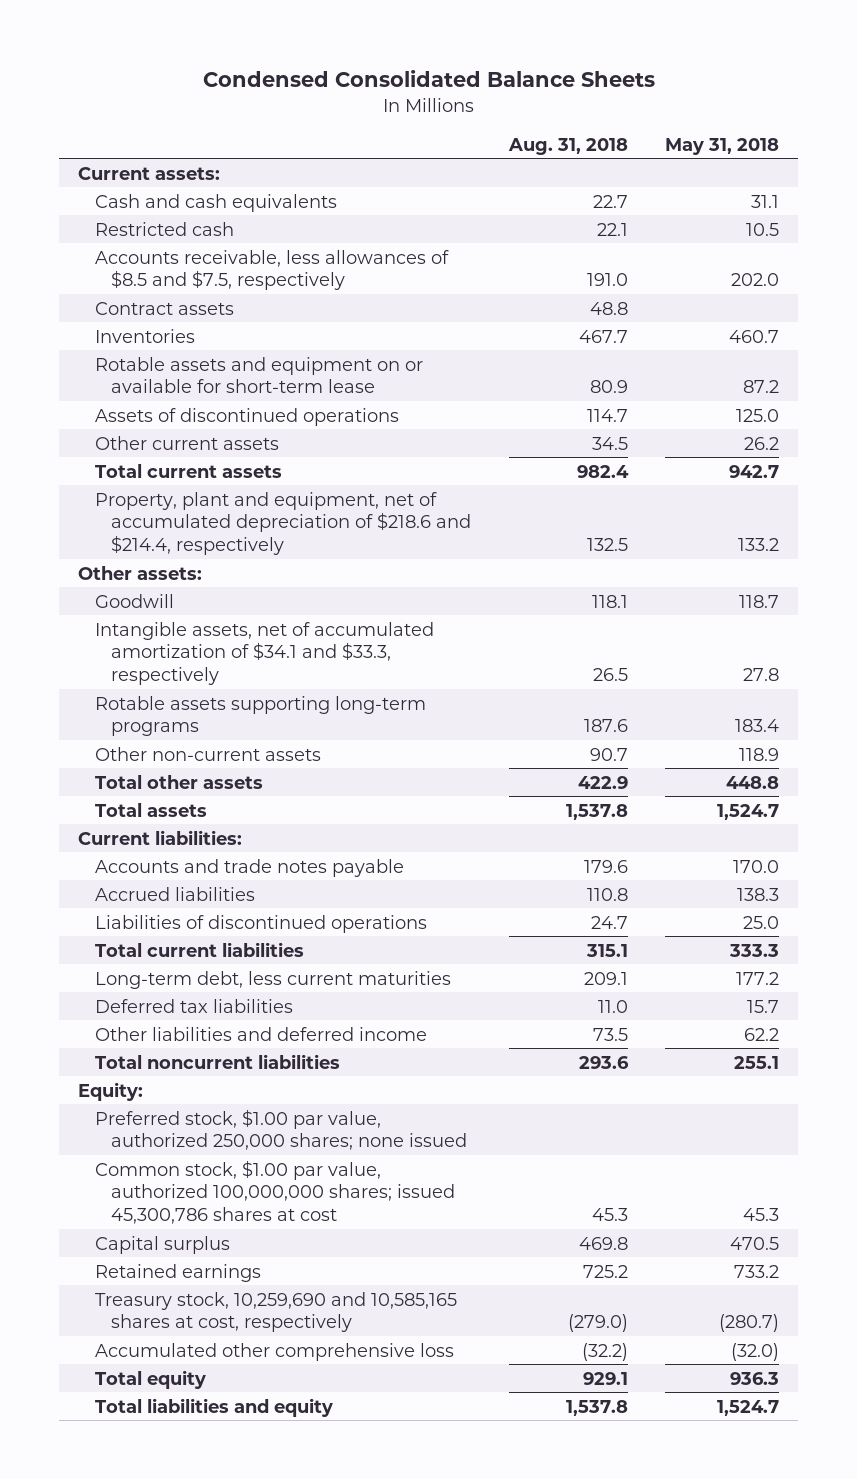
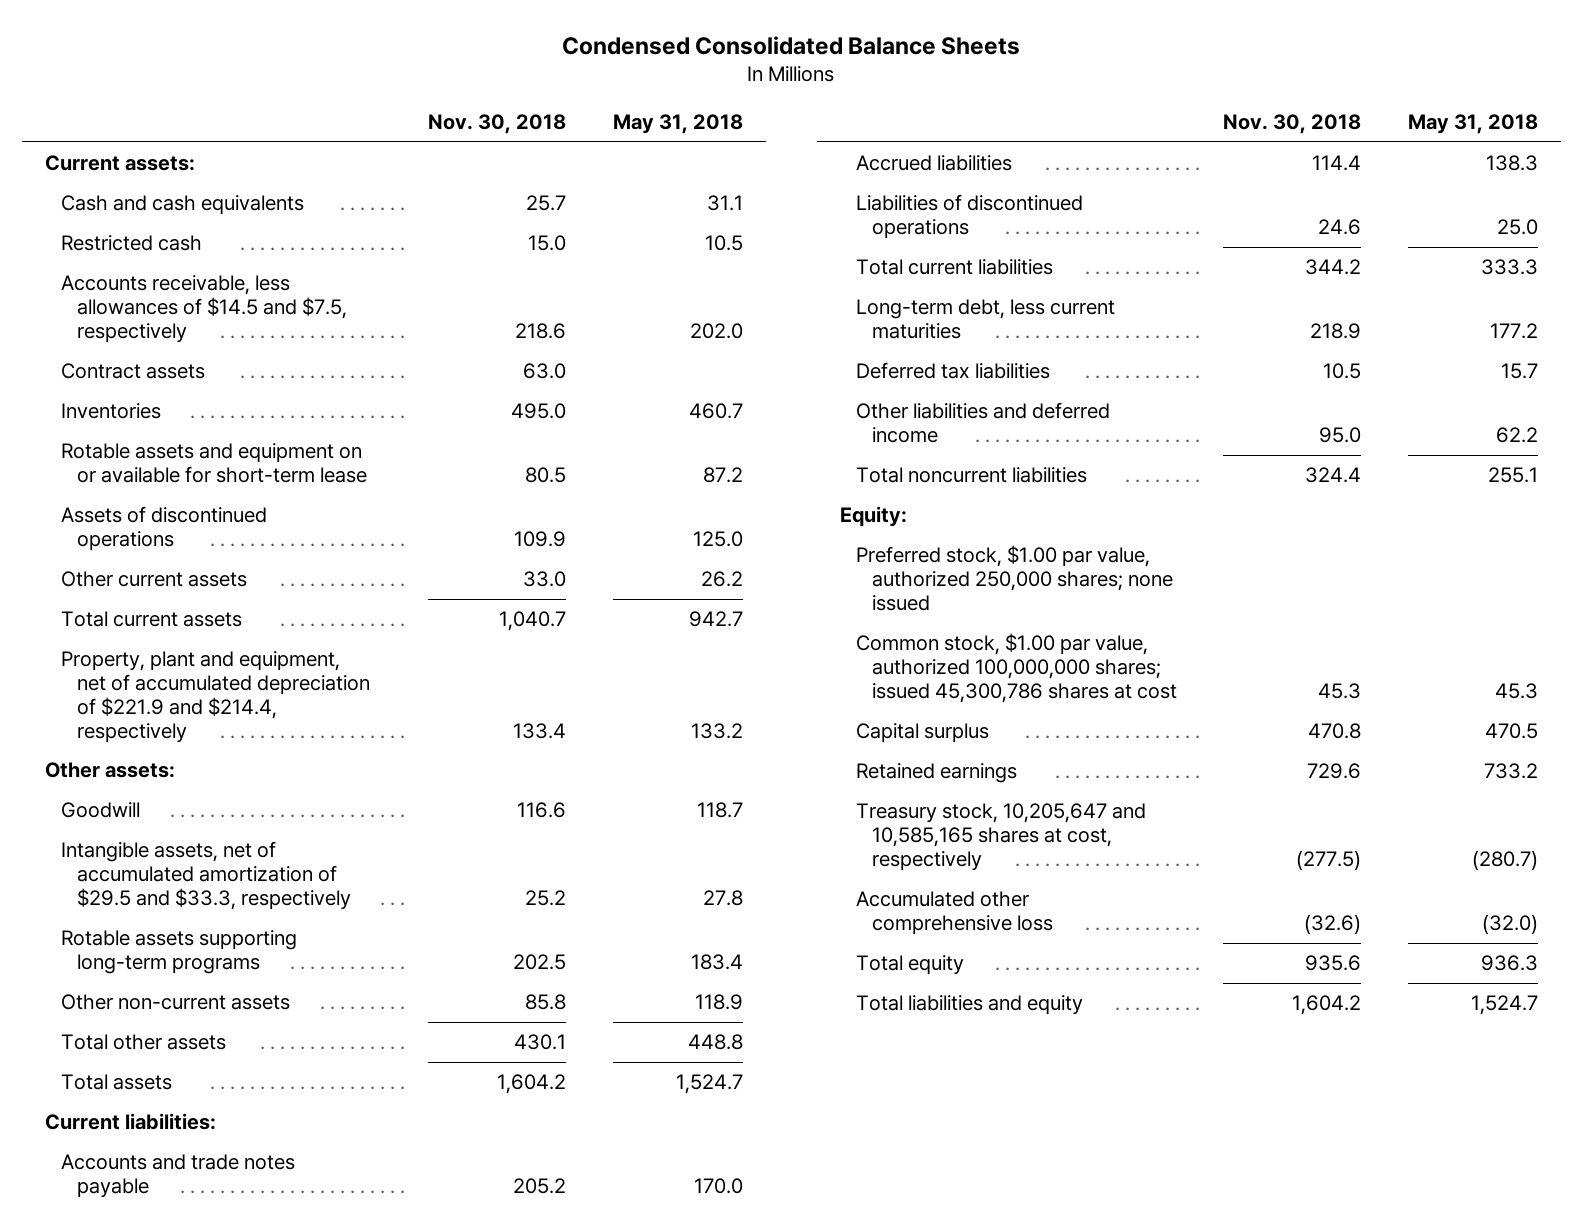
[507,137,628,155] Aug. 31, 2018 -> none
none -> [428,114,567,135] Nov. 30, 2018
[94,249,449,291] Accounts receivable, less allowances of $8.5 and $7.5, respectively -> [60,275,347,343] Accounts receivable, less allowances of $14.5 and $7.5, respectively
[94,491,472,555] Property, plant and equipment, net of accumulated depreciation of $218.6 and $214.4, respectively -> [60,651,370,743] Property, plant and equipment, net of accumulated depreciation of $221.9 and $214.4, respectively
[94,621,434,685] Intangible assets, net of accumulated amortization of $34.1 and $33.3, respectively -> [60,841,351,910] Intangible assets, net of accumulated amortization of $29.5 and $33.3, respectively
[94,1291,457,1333] Treasury stock, 10,259,690 and 10,585,165 shares at cost, respectively -> [856,803,1147,871] Treasury stock, 10,205,647 and 10,585,165 shares at cost, respectively

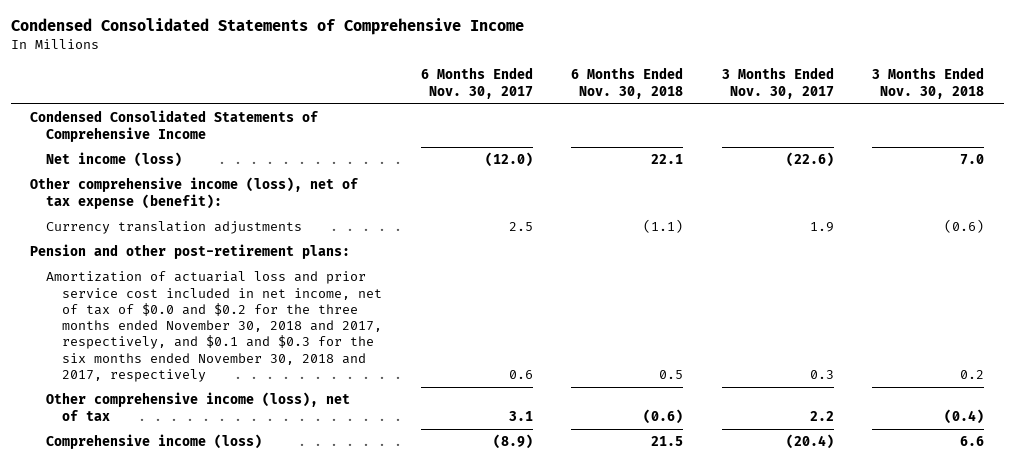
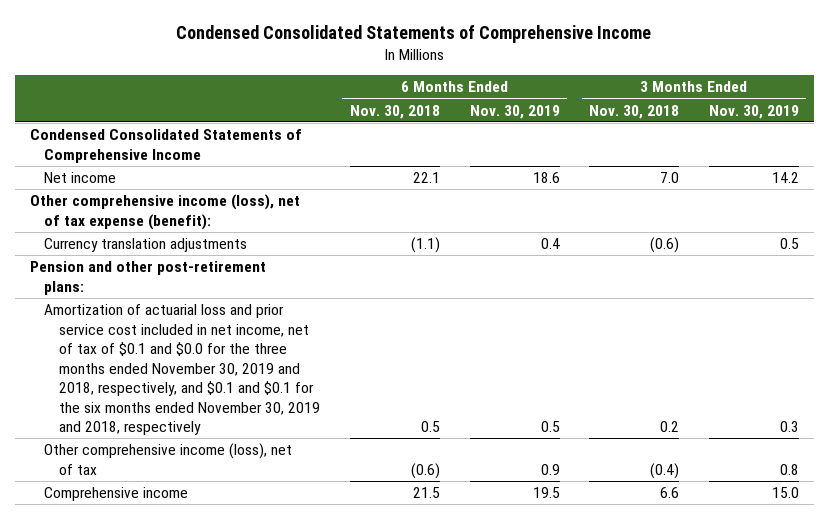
[420,67,533,99] 6 Months Ended Nov. 30, 2017 -> none
[721,67,834,99] 3 Months Ended Nov. 30, 2017 -> none
none -> [469,104,560,119] Nov. 30, 2019
none -> [708,104,799,119] Nov. 30, 2019
[46,152,183,168] Net income (loss) -> [44,172,117,184] Net income
[46,271,383,383] Amortization of actuarial loss and prior service cost included in net income, net of tax of $0.0 and $0.2 for the three months ended November 30, 2018 and 2017, respectively, and $0.1 and $0.3 for the six months ended November 30, 2018 and 2017, respectively -> [44,304,321,436] Amortization of actuarial loss and prior service cost included in net income, net of tax of $0.1 and $0.0 for the three months ended November 30, 2019 and 2018, respectively, and $0.1 and $0.1 for the six months ended November 30, 2019 and 2018, respectively
[46,434,263,450] Comprehensive income (loss) -> [44,487,189,502] Comprehensive income

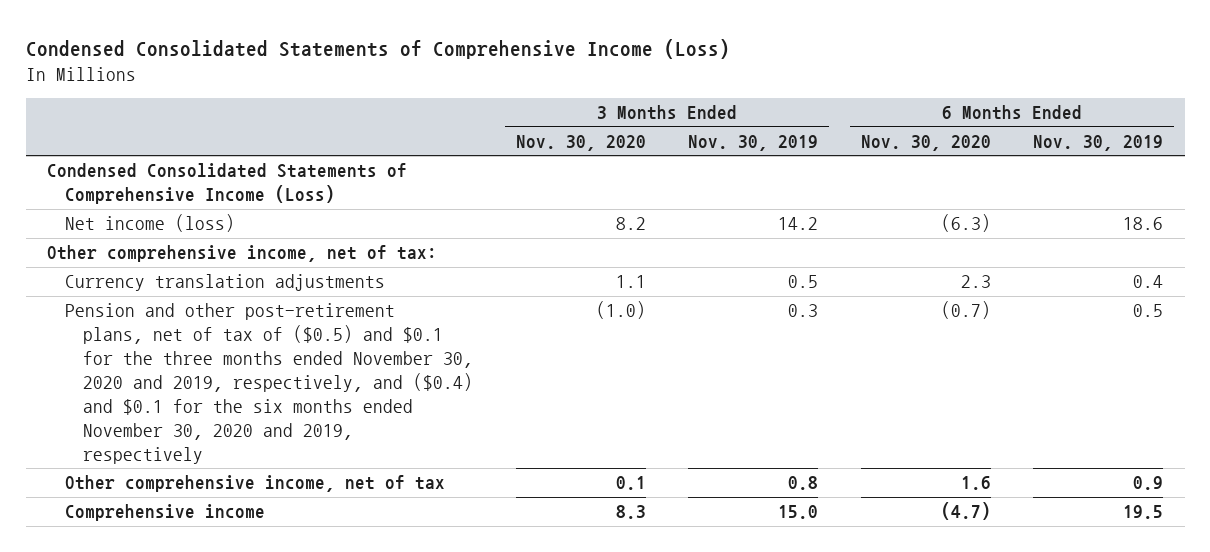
[176,24,652,43] Condensed Consolidated Statements of Comprehensive Income -> [25,38,730,59] Condensed Consolidated Statements of Comprehensive Income (Loss)
[349,104,440,119] Nov. 30, 2018 -> none
[589,104,680,119] Nov. 30, 2018 -> none
none -> [515,135,646,152] Nov. 30, 2020
none -> [860,135,991,152] Nov. 30, 2020
[29,129,302,163] Condensed Consolidated Statements of Comprehensive Income -> [47,163,408,205] Condensed Consolidated Statements of Comprehensive Income (Loss)
[44,172,117,184] Net income -> [65,214,236,233] Net income (loss)
[29,194,300,230] Other comprehensive income (loss), net of tax expense (benefit): -> [47,245,438,263] Other comprehensive income, net of tax:
[29,261,266,295] Pension and other post-retirement plans: -> none
[44,304,321,436] Amortization of actuarial loss and prior service cost included in net income, net of tax of $0.1 and $0.0 for the three months ended November 30, 2019 and 2018, respectively, and $0.1 and $0.1 for the six months ended November 30, 2019 and 2018, respectively -> [65,303,474,464] Pension and other post-retirement plans, net of tax of ($0.5) and $0.1 for the three months ended November 30, 2020 and 2019, respectively, and ($0.4) and $0.1 for the six months ended November 30, 2020 and 2019, respectively
[44,443,293,475] Other comprehensive income (loss), net of tax -> [65,475,446,493] Other comprehensive income, net of tax

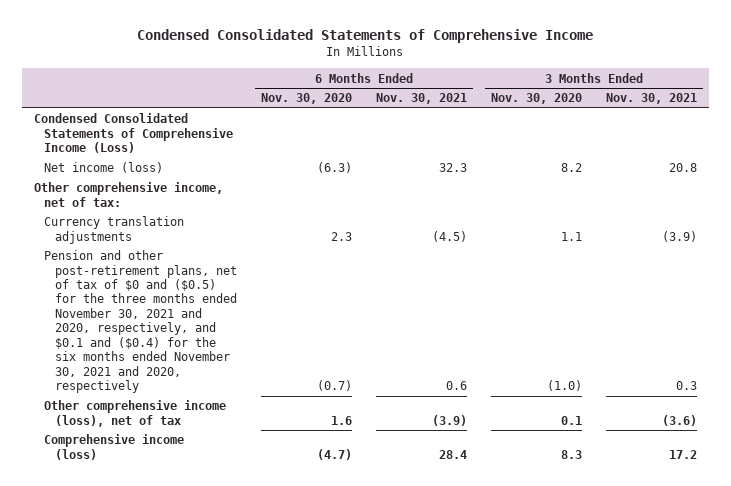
[25,38,730,59] Condensed Consolidated Statements of Comprehensive Income (Loss) -> [137,29,594,44] Condensed Consolidated Statements of Comprehensive Income
[688,135,819,152] Nov. 30, 2019 -> none
[1033,135,1164,152] Nov. 30, 2019 -> none
none -> [375,93,467,105] Nov. 30, 2021
none -> [605,93,697,105] Nov. 30, 2021
[65,303,474,464] Pension and other post-retirement plans, net of tax of ($0.5) and $0.1 for the three months ended November 30, 2020 and 2019, respectively, and ($0.4) and $0.1 for the six months ended November 30, 2020 and 2019, respectively -> [44,250,237,394] Pension and other post-retirement plans, net of tax of $0 and ($0.5) for the three months ended November 30, 2021 and 2020, respectively, and $0.1 and ($0.4) for the six months ended November 30, 2021 and 2020, respectively
[65,475,446,493] Other comprehensive income, net of tax -> [44,400,227,427] Other comprehensive income (loss), net of tax
[65,504,266,522] Comprehensive income -> [44,434,185,460] Comprehensive income (loss)

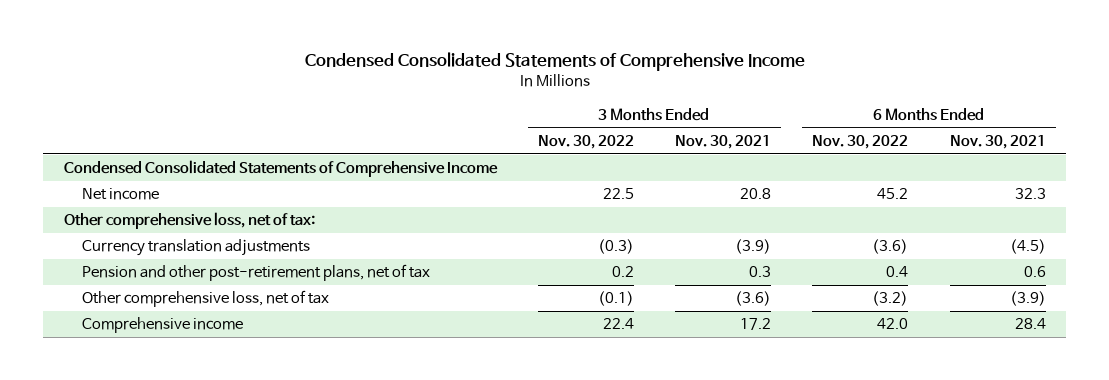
[260,93,352,105] Nov. 30, 2020 -> none
[490,93,582,105] Nov. 30, 2020 -> none
none -> [537,134,634,149] Nov. 30, 2022
none -> [812,134,909,149] Nov. 30, 2022
[33,113,234,154] Condensed Consolidated Statements of Comprehensive Income (Loss) -> [63,160,498,178] Condensed Consolidated Statements of Comprehensive Income
[44,162,164,174] Net income (loss) -> [81,188,159,201] Net income
[33,182,223,207] Other comprehensive income, net of tax: -> [63,212,315,230] Other comprehensive loss, net of tax:
[44,250,237,394] Pension and other post-retirement plans, net of tax of $0 and ($0.5) for the three months ended November 30, 2021 and 2020, respectively, and $0.1 and ($0.4) for the six months ended November 30, 2021 and 2020, respectively -> [81,264,430,282] Pension and other post-retirement plans, net of tax
[44,400,227,427] Other comprehensive income (loss), net of tax -> [81,290,329,308] Other comprehensive loss, net of tax
[44,434,185,460] Comprehensive income (loss) -> [81,317,243,334] Comprehensive income

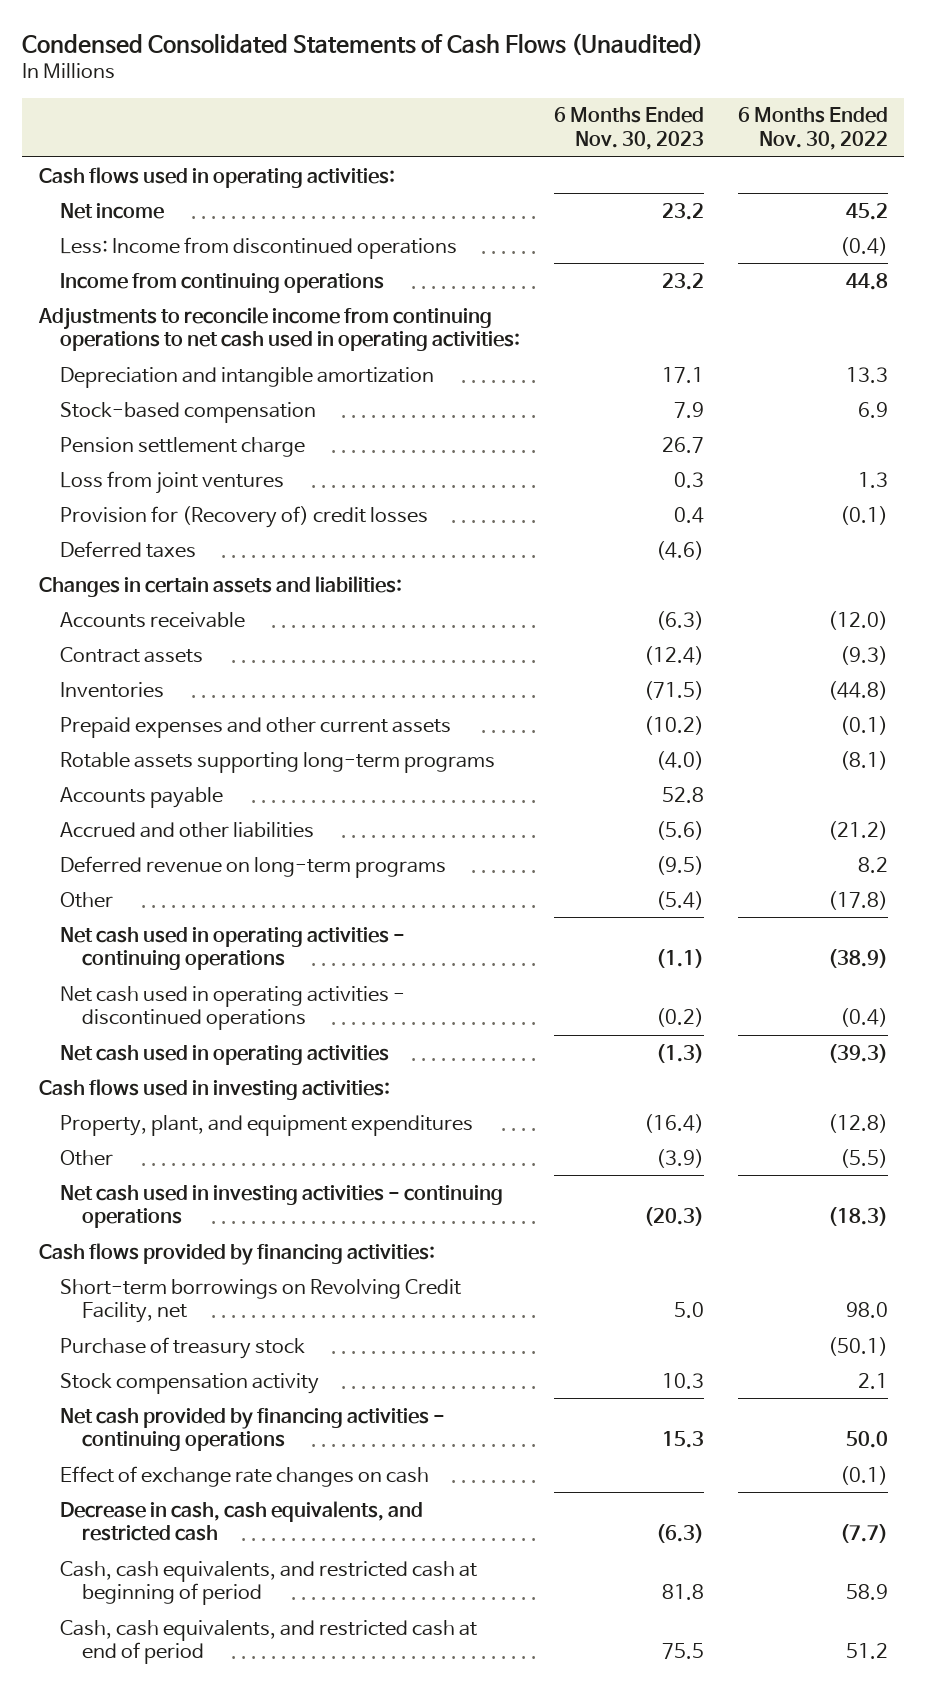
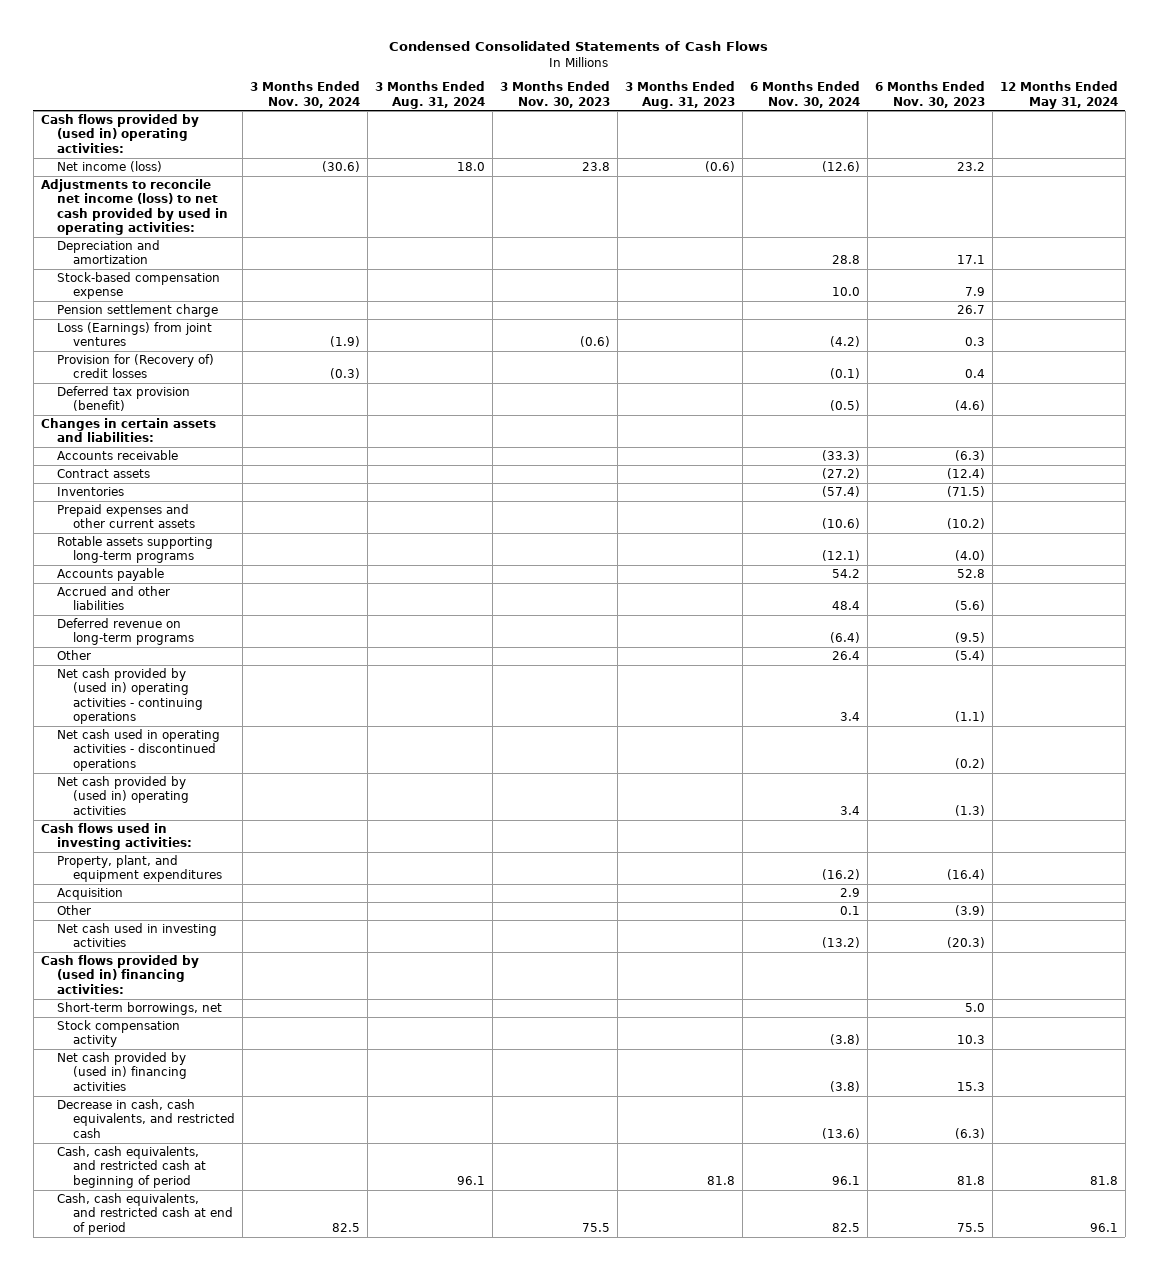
[21,32,703,56] Condensed Consolidated Statements of Cash Flows (Unaudited) -> [389,41,769,52] Condensed Consolidated Statements of Cash Flows
[737,107,888,151] 6 Months Ended Nov. 30, 2022 -> none
none -> [250,81,361,108] 3 Months Ended Nov. 30, 2024
none -> [375,81,486,109] 3 Months Ended Aug. 31, 2024
none -> [500,81,611,108] 3 Months Ended Nov. 30, 2023
none -> [624,81,735,109] 3 Months Ended Aug. 31, 2023
none -> [749,81,860,108] 6 Months Ended Nov. 30, 2024
none -> [999,81,1118,109] 12 Months Ended May 31, 2024
[60,236,458,259] Less: Income from discontinued operations -> none
[60,272,385,293] Income from continuing operations -> none
[38,166,395,188] Cash flows used in operating activities: -> [40,114,199,153] Cash flows provided by (used in) operating activities:
[60,202,165,219] Net income -> [56,161,162,173] Net income (loss)
[37,306,521,352] Adjustments to reconcile income from continuing operations to net cash used in operating activities: -> [40,179,228,235] Adjustments to reconcile net income (loss) to net cash provided by used in operating activities:
[60,366,435,388] Depreciation and intangible amortization -> [56,240,160,265] Depreciation and amortization
[60,401,317,423] Stock-based compensation -> [56,272,220,300] Stock-based compensation expense
[60,470,285,494] Loss from joint ventures -> [56,322,212,347] Loss (Earnings) from joint ventures
[60,540,197,558] Deferred taxes -> [56,386,190,412] Deferred tax provision (benefit)
[60,926,406,971] Net cash used in operating activities - continuing operations -> [56,668,204,724] Net cash provided by (used in) operating activities - continuing operations
[60,1044,390,1065] Net cash used in operating activities -> [56,776,190,815] Net cash provided by (used in) operating activities
none -> [56,888,123,901] Acquisition
[60,1336,306,1359] Purchase of treasury stock -> none
[60,1184,504,1229] Net cash used in investing activities - continuing operations -> [56,923,217,948] Net cash used in investing activities
[38,1242,435,1265] Cash flows provided by financing activities: -> [40,955,199,994] Cash flows provided by (used in) financing activities:
[60,1278,462,1324] Short-term borrowings on Revolving Credit Facility, net -> [56,1002,222,1016] Short-term borrowings, net
[60,1465,430,1487] Effect of exchange rate changes on cash -> none
[60,1407,446,1452] Net cash provided by financing activities - continuing operations -> [56,1052,188,1091] Net cash provided by (used in) financing activities

